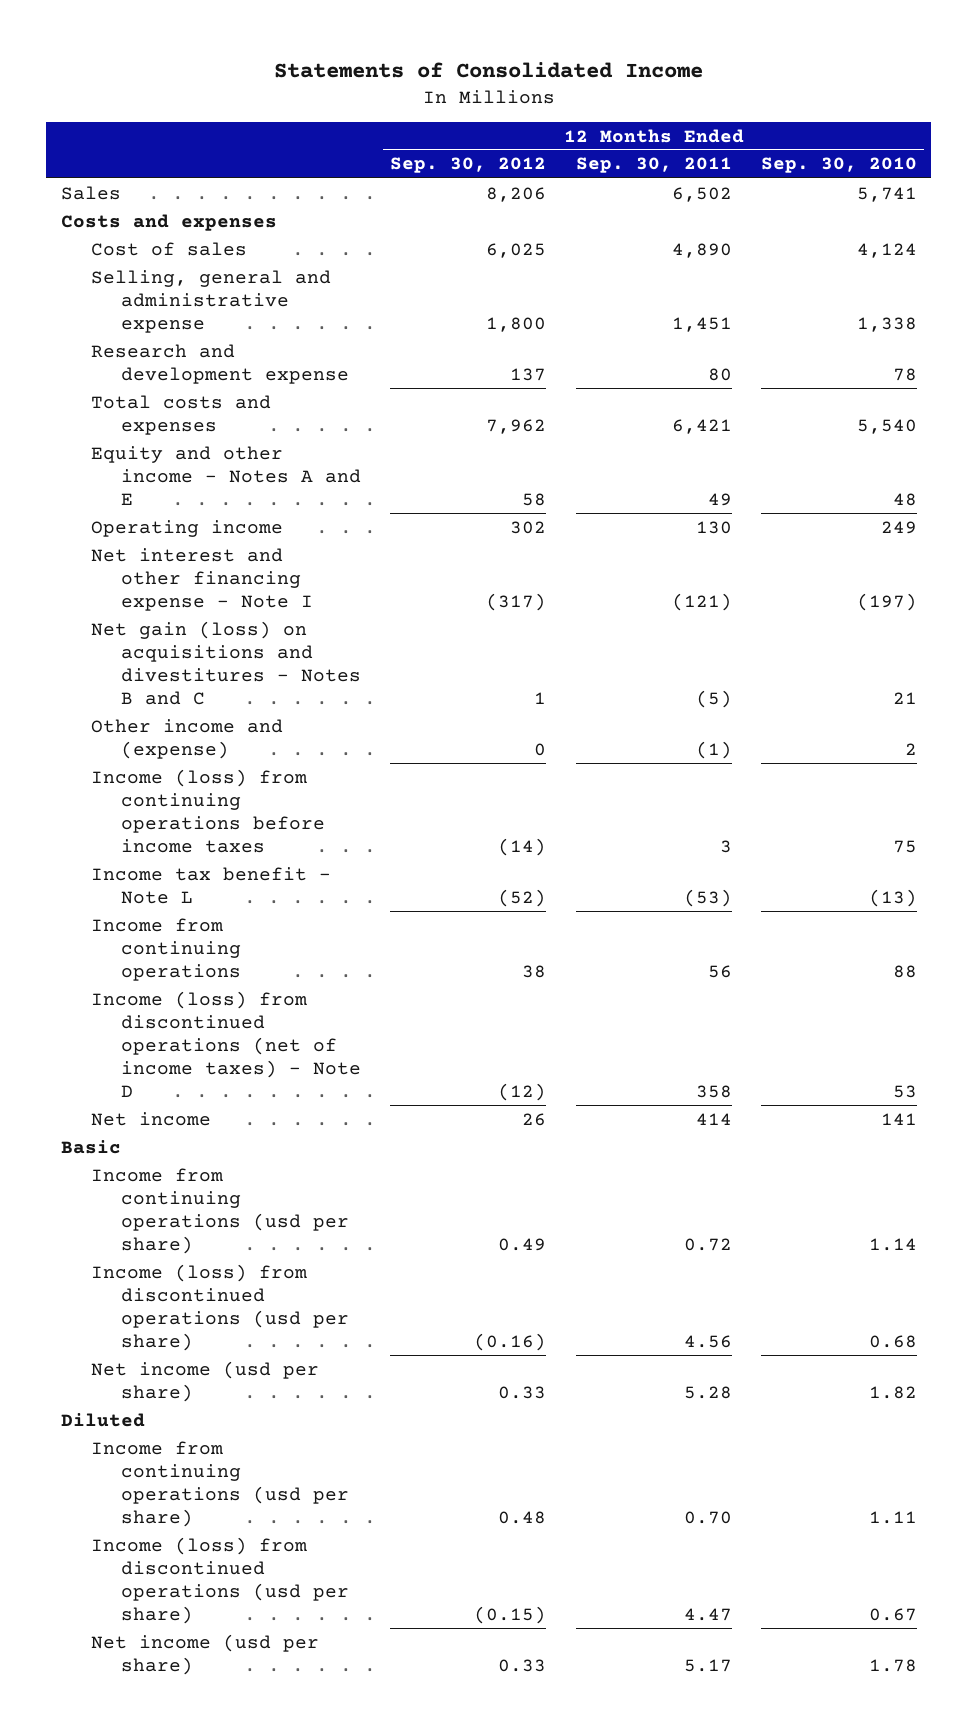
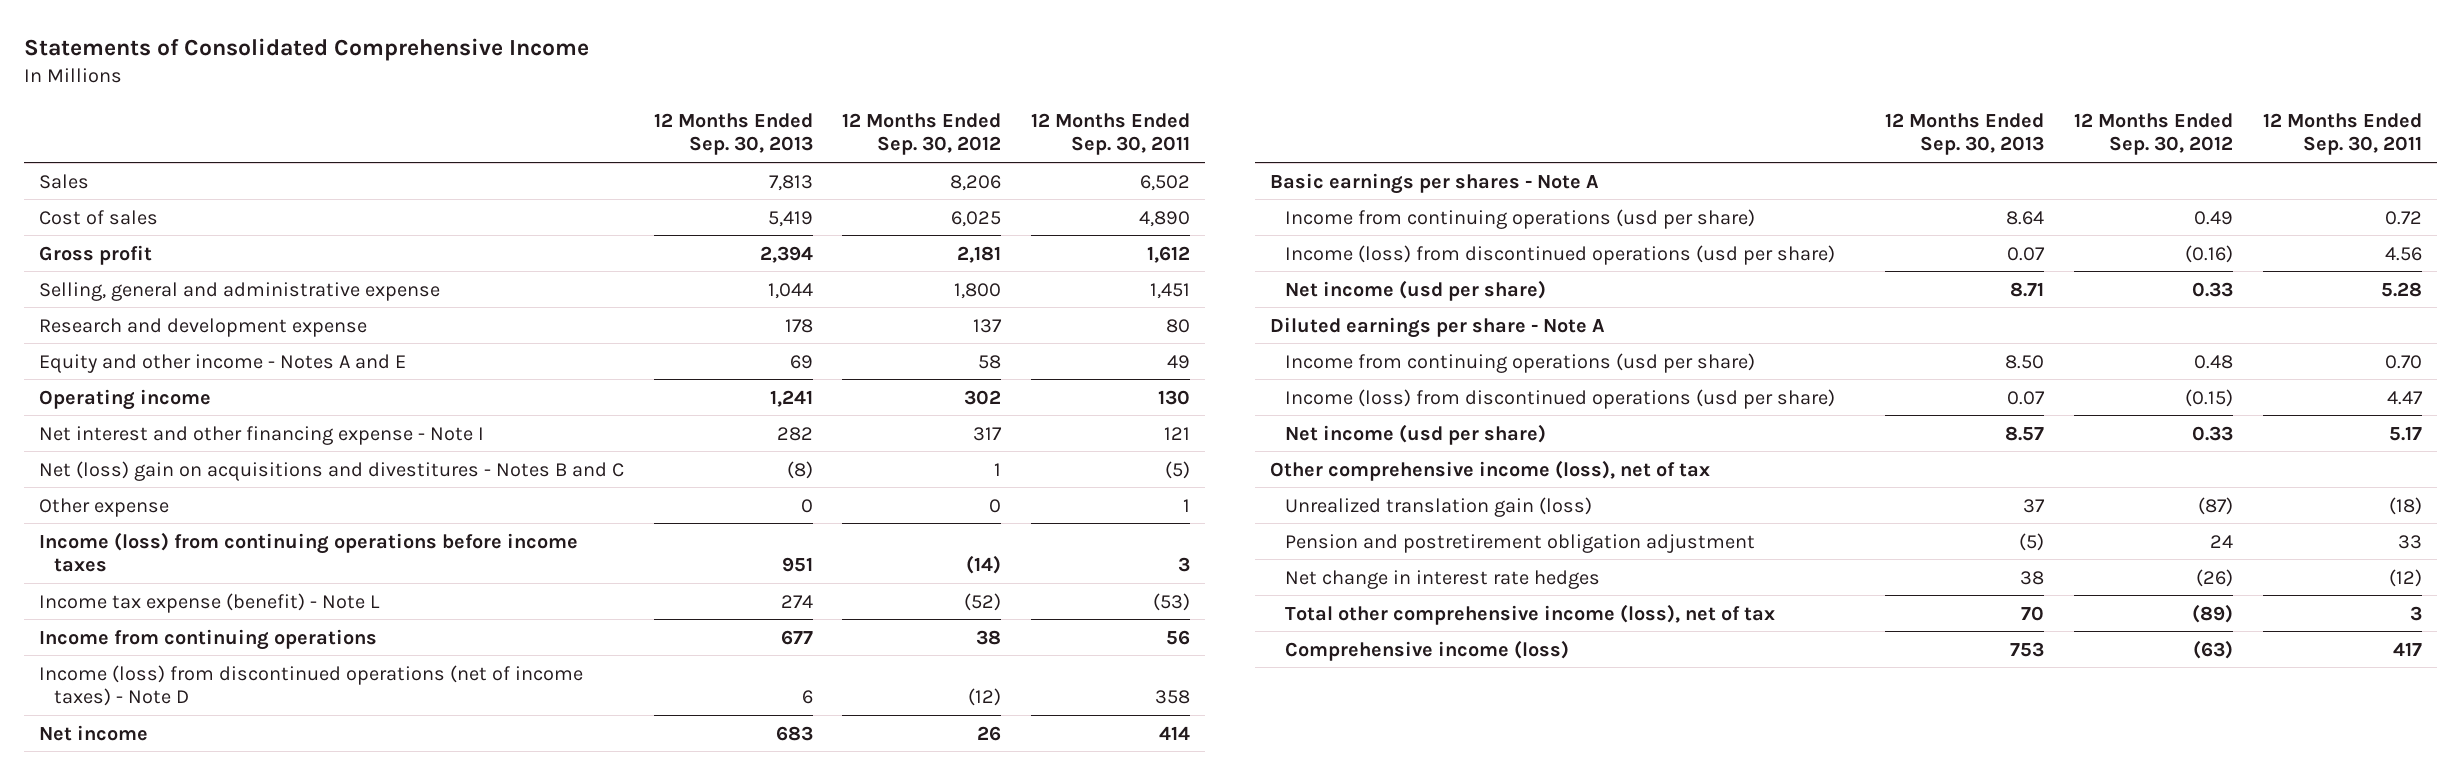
[273,61,703,78] Statements of Consolidated Income -> [23,37,589,61] Statements of Consolidated Comprehensive Income
[760,157,917,174] Sep. 30, 2010 -> none
none -> [653,112,813,156] 12 Months Ended Sep. 30, 2013
[60,213,277,231] Costs and expenses -> none
none -> [38,244,152,265] Gross profit
[91,394,272,435] Total costs and expenses -> none
[486,592,547,611] (317) -> [973,426,1003,441] 317
[671,592,732,611] (121) -> [1164,426,1191,440] 121
[91,620,362,706] Net gain (loss) on acquisitions and divestitures - Notes B and C -> [38,460,624,481] Net (loss) gain on acquisitions and divestitures - Notes B and C
[91,718,284,759] Other income and (expense) -> [38,497,169,517] Other expense
[695,740,732,759] (1) -> [1183,498,1191,512] 1
[91,866,332,904] Income tax benefit - Note L -> [38,592,380,613] Income tax expense (benefit) - Note L
[60,1139,121,1154] Basic -> [1270,172,1600,194] Basic earnings per shares - Note A
[60,1412,145,1427] Diluted -> [1270,316,1606,338] Diluted earnings per share - Note A
none -> [1270,459,1711,481] Other comprehensive income (loss), net of tax
none -> [1285,496,1593,517] Unrealized translation gain (loss)
none -> [1285,533,1756,553] Pension and postretirement obligation adjustment
none -> [1285,569,1601,589] Net change in interest rate hedges
none -> [1285,603,1776,625] Total other comprehensive income (loss), net of tax
none -> [1285,639,1570,661] Comprehensive income (loss)

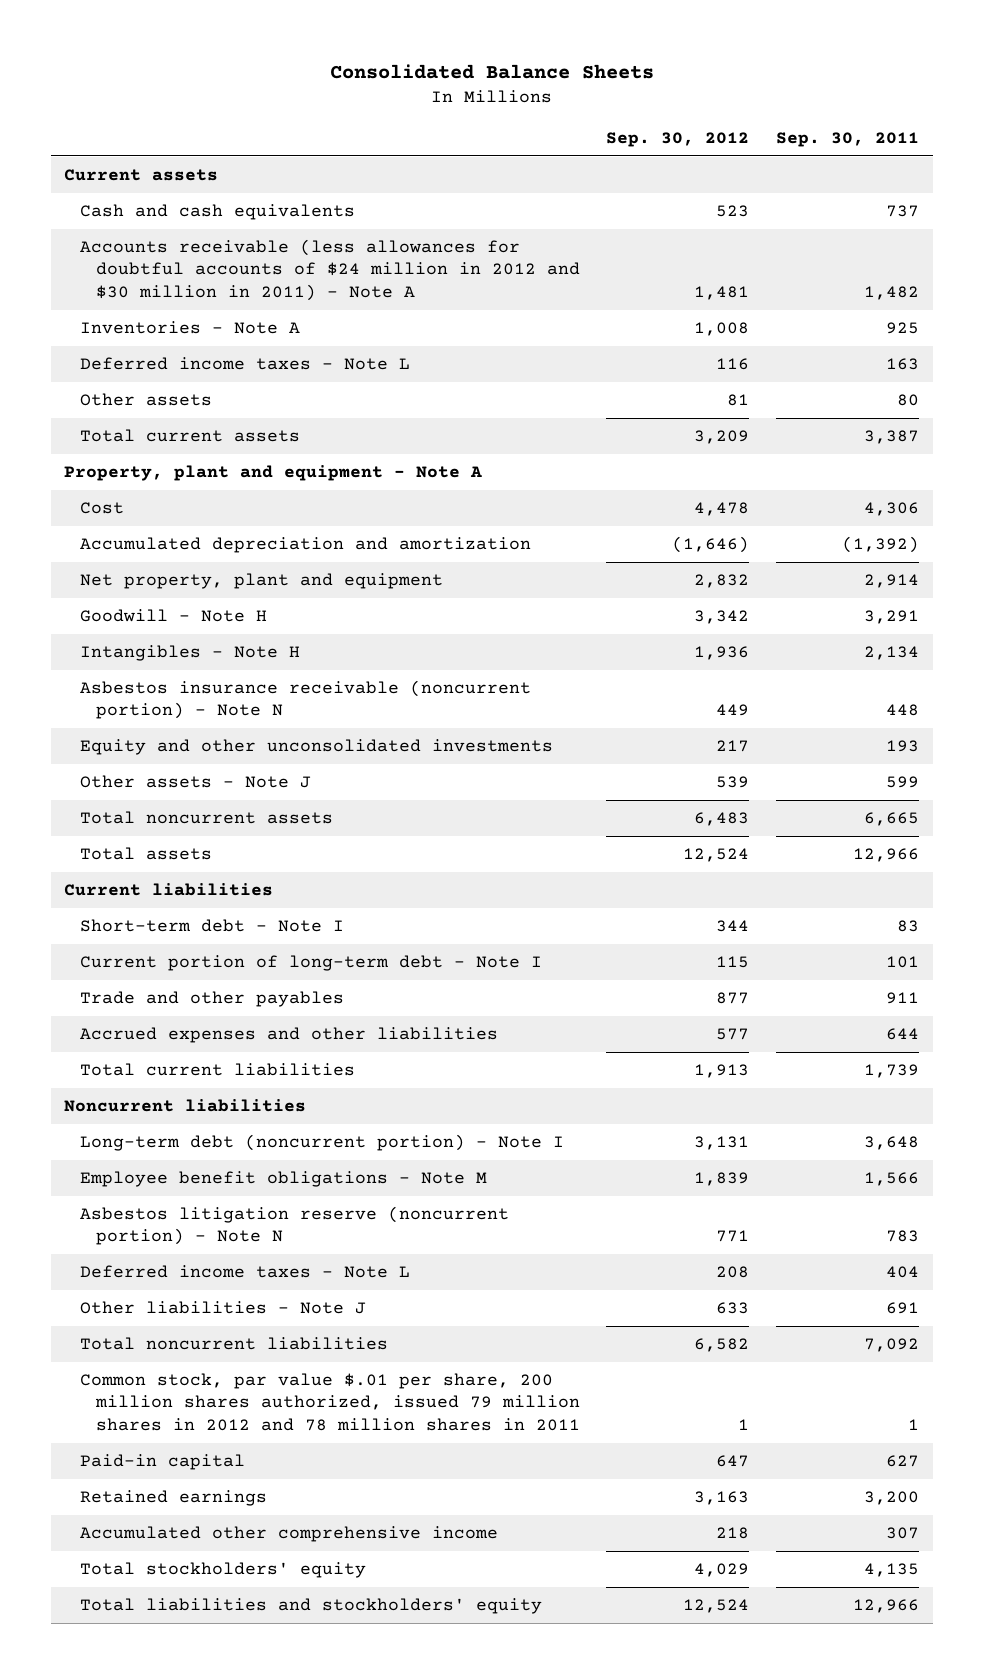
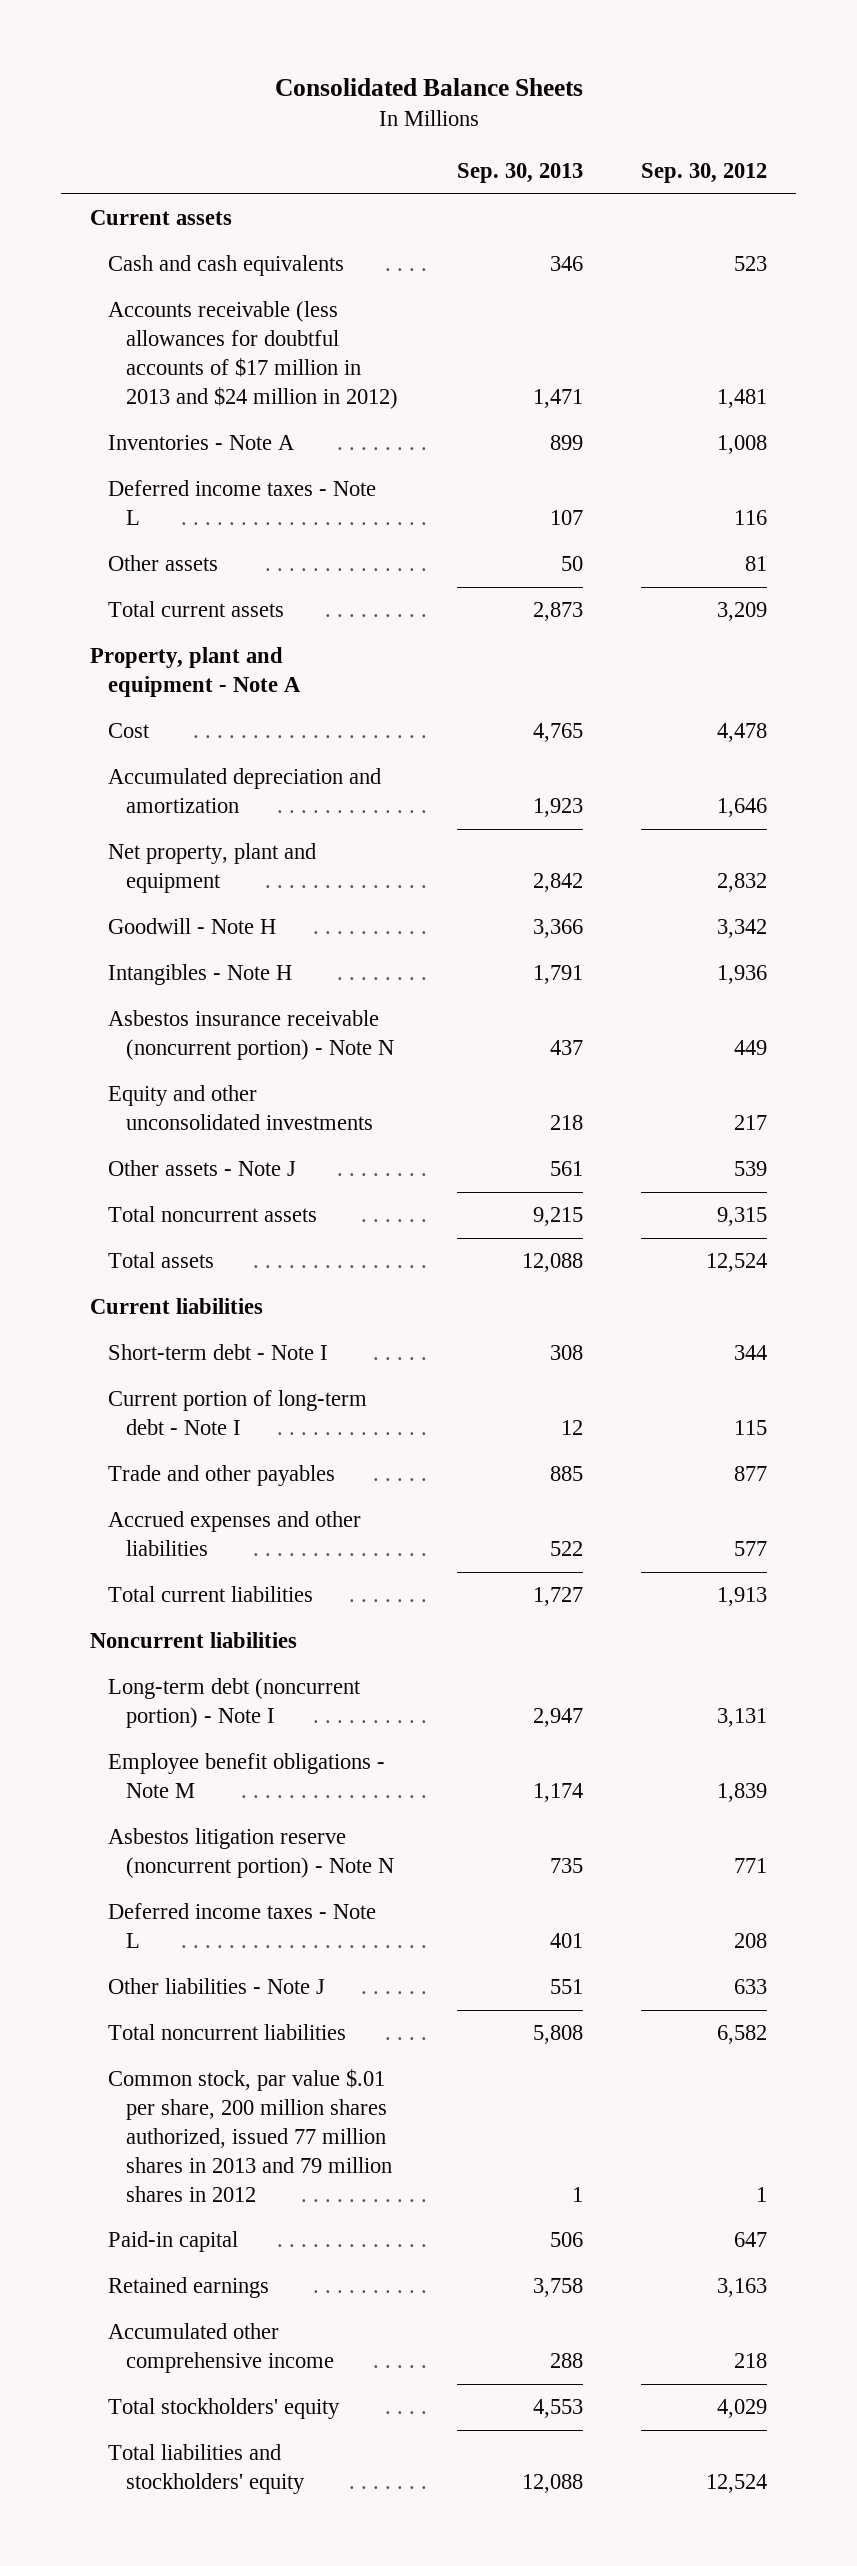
[776,131,920,147] Sep. 30, 2011 -> none
none -> [456,163,583,184] Sep. 30, 2013
[79,239,580,301] Accounts receivable (less allowances for doubtful accounts of $24 million in 2012 and $30 million in 2011) - Note A -> [108,301,399,409] Accounts receivable (less allowances for doubtful accounts of $17 million in 2013 and $24 million in 2012)
[672,536,750,554] (1,646) -> [717,798,768,818] 1,646
[694,812,750,827] 6,483 -> [717,1207,768,1227] 9,315
[79,1373,580,1431] Common stock, par value $.01 per share, 200 million shares authorized, issued 79 million shares in 2012 and 78 million shares in 2011 -> [108,2069,393,2202] Common stock, par value $.01 per share, 200 million shares authorized, issued 77 million shares in 2013 and 79 million shares in 2012

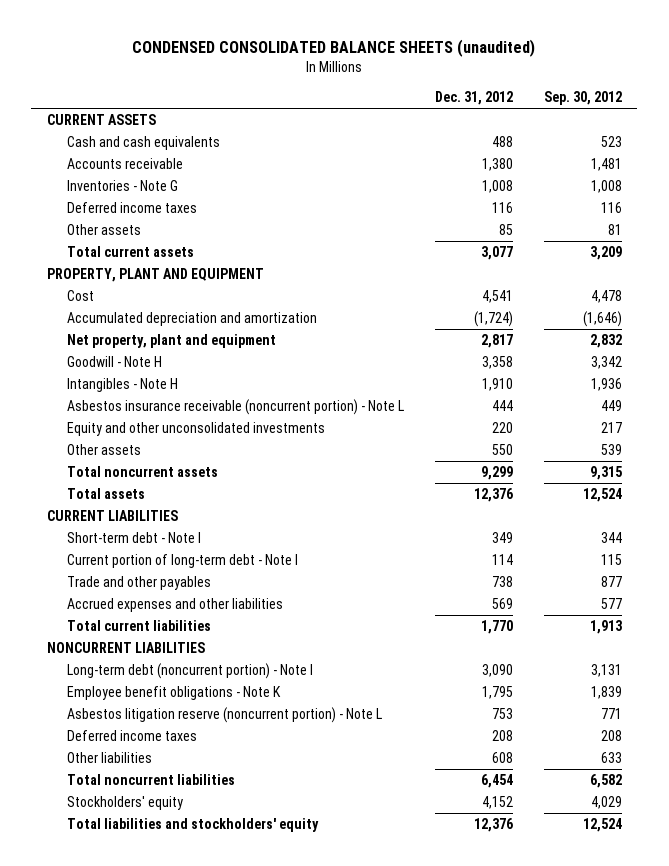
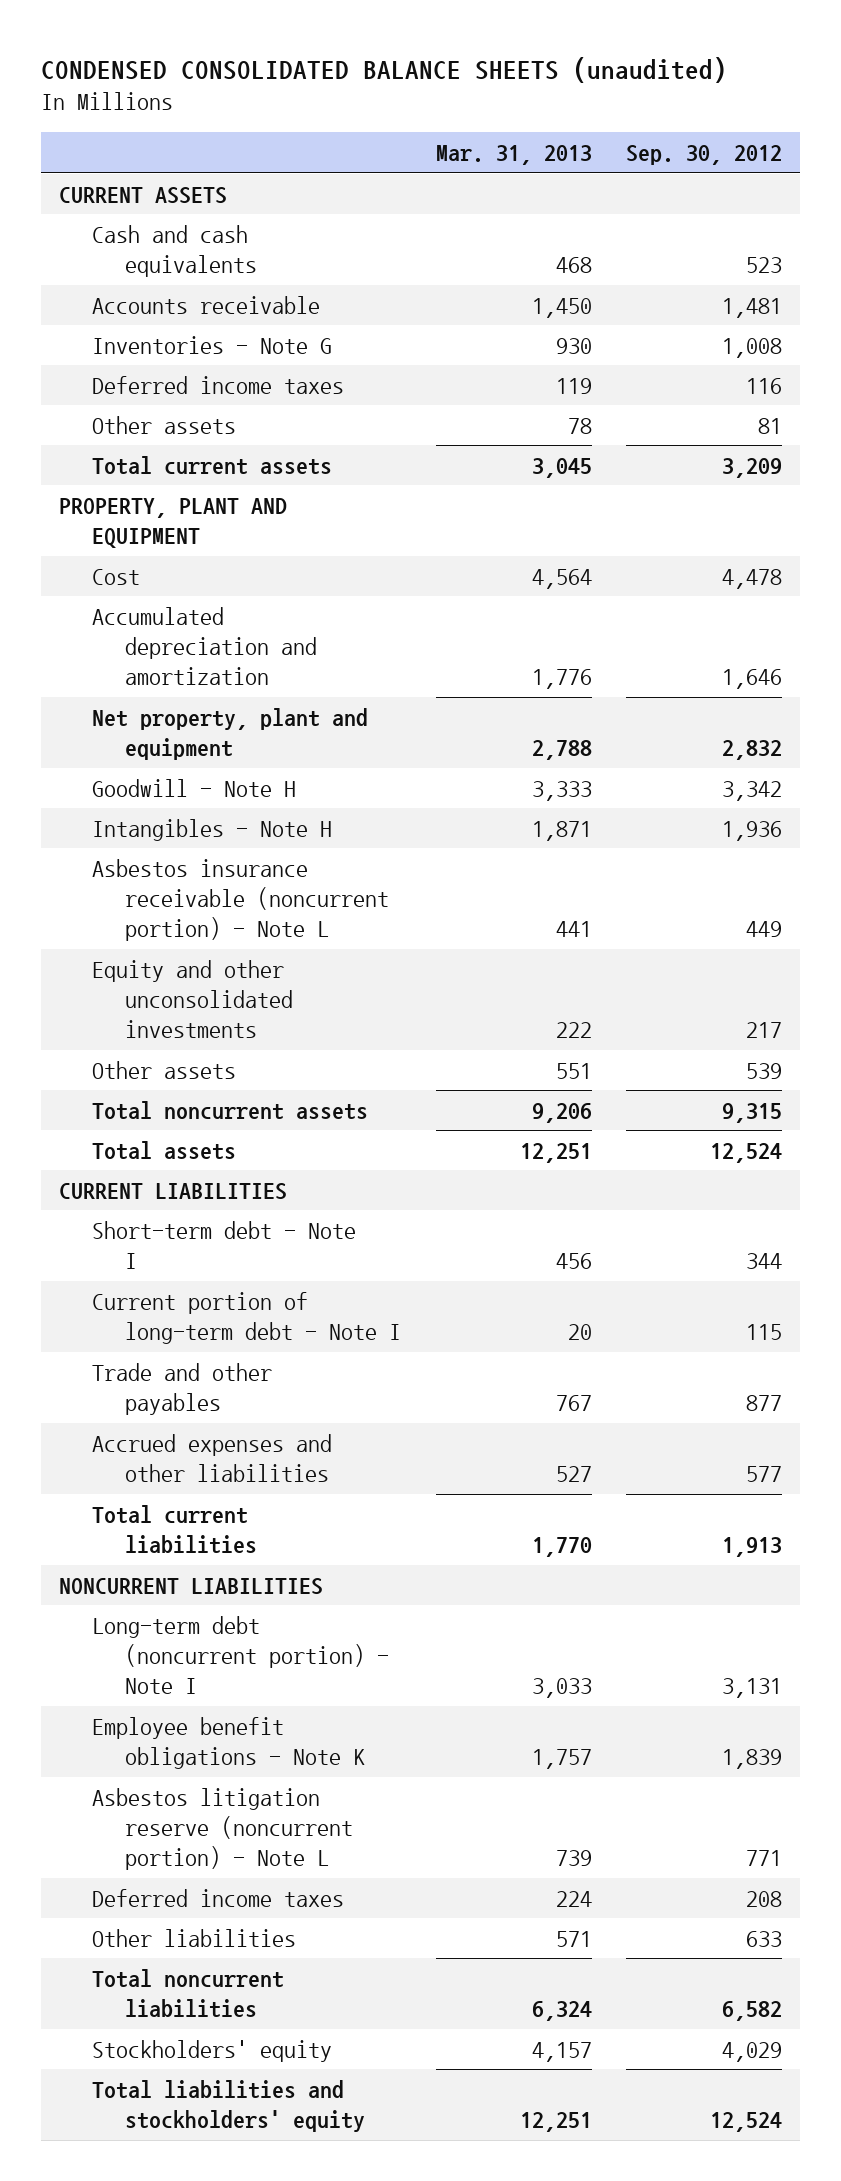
[434,90,513,105] Dec. 31, 2012 -> none
none -> [435,145,592,166] Mar. 31, 2013
[582,311,622,328] (1,646) -> [722,669,783,690] 1,646

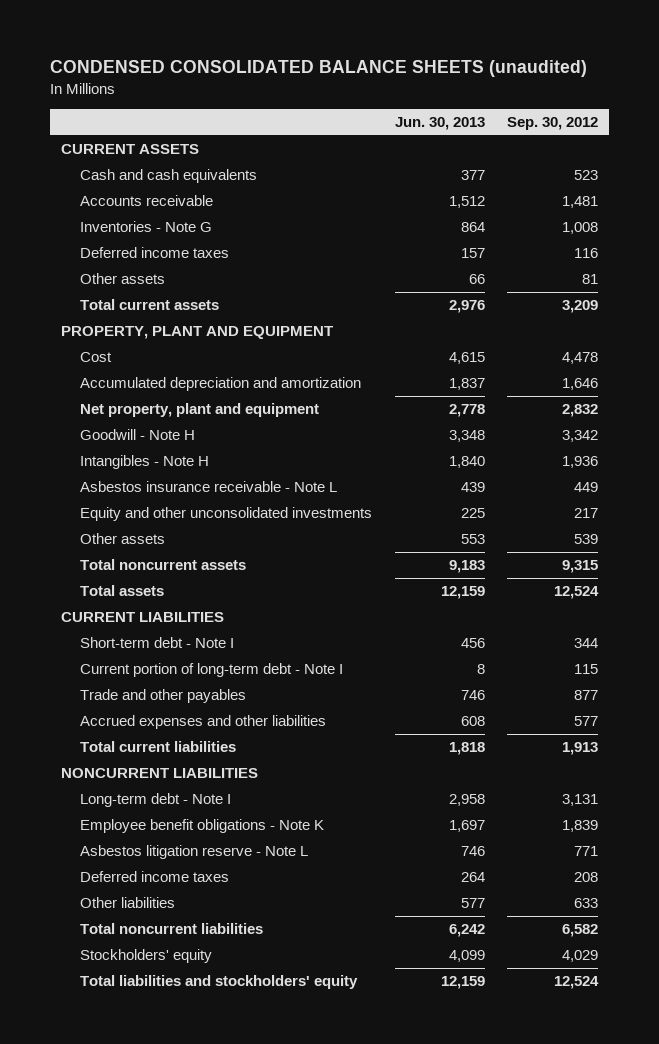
[435,145,592,166] Mar. 31, 2013 -> none
none -> [394,116,485,130] Jun. 30, 2013
[91,858,390,942] Asbestos insurance receivable (noncurrent portion) - Note L -> [80,481,338,493] Asbestos insurance receivable - Note L
[91,1615,390,1695] Long-term debt (noncurrent portion) - Note I -> [80,793,232,808] Long-term debt - Note I
[91,1787,354,1871] Asbestos litigation reserve (noncurrent portion) - Note L -> [80,845,309,860] Asbestos litigation reserve - Note L

